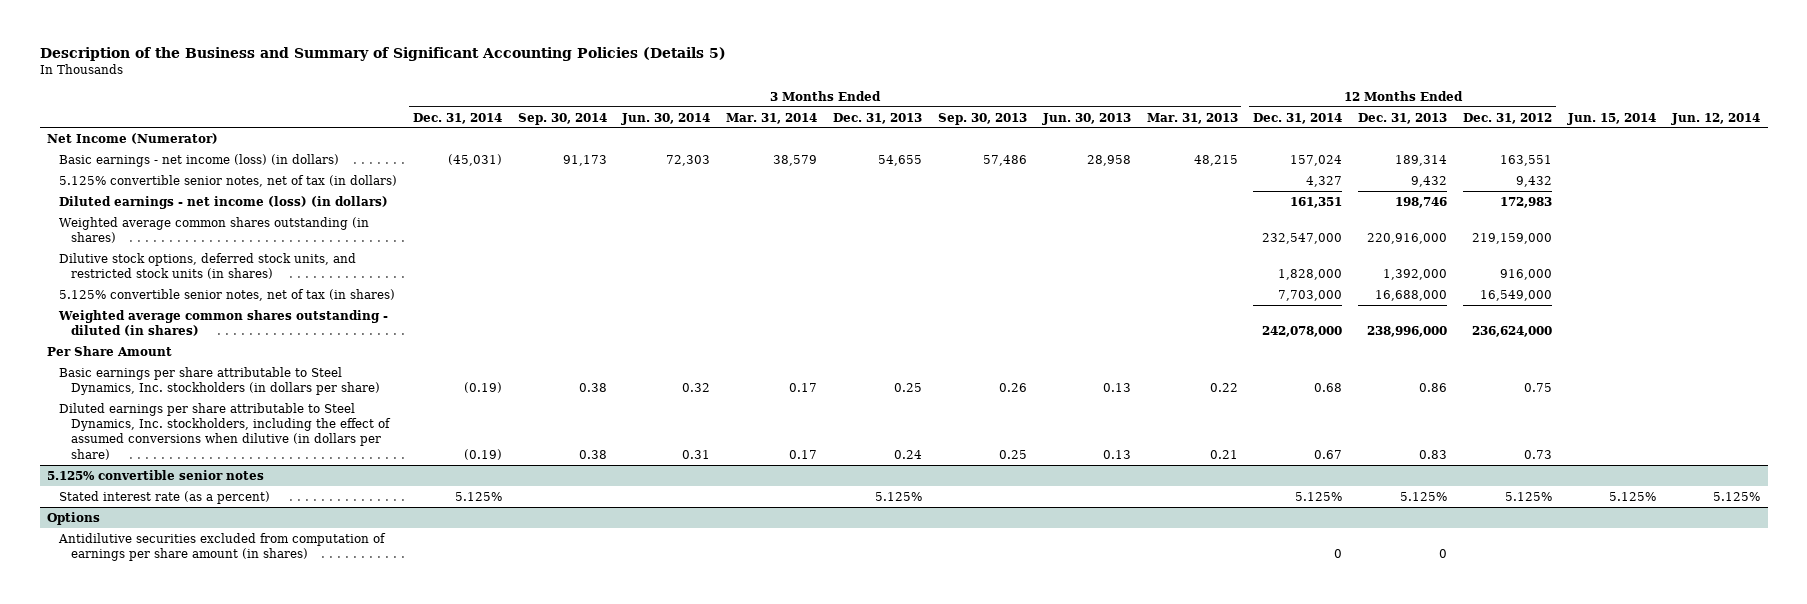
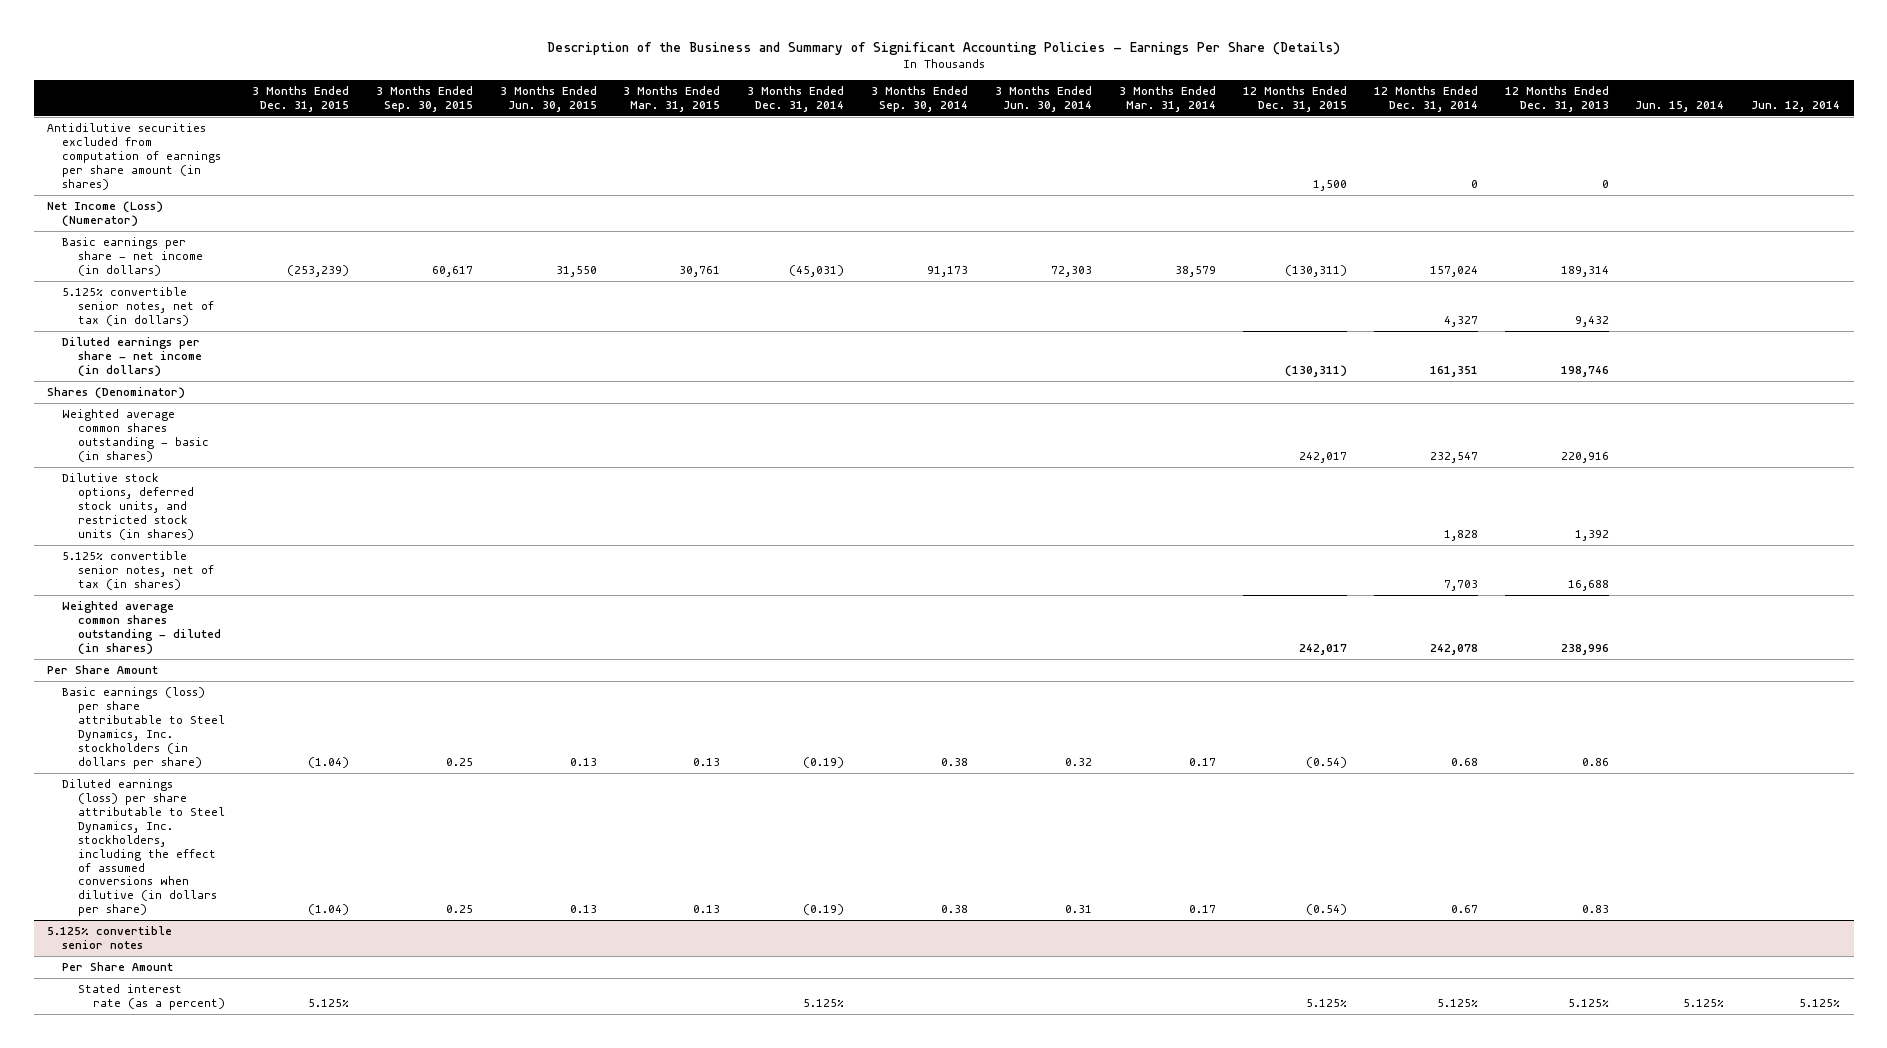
[39,47,726,62] Description of the Business and Summary of Significant Accounting Policies (Details 5) -> [546,41,1340,55] Description of the Business and Summary of Significant Accounting Policies - Earnings Per Share (Details)
[833,112,923,124] Dec. 31, 2013 -> none
[937,112,1027,125] Sep. 30, 2013 -> none
[1041,112,1131,125] Jun. 30, 2013 -> none
[1146,112,1238,124] Mar. 31, 2013 -> none
[1462,112,1552,124] Dec. 31, 2012 -> none
none -> [251,85,349,112] 3 Months Ended Dec. 31, 2015
none -> [375,85,473,112] 3 Months Ended Sep. 30, 2015
none -> [499,85,597,112] 3 Months Ended Jun. 30, 2015
none -> [623,85,721,112] 3 Months Ended Mar. 31, 2015
none -> [1242,85,1347,112] 12 Months Ended Dec. 31, 2015
none -> [46,123,222,190] Antidilutive securities excluded from computation of earnings per share amount (in shares)
[47,132,219,144] Net Income (Numerator) -> [46,201,163,227] Net Income (Loss) (Numerator)
[59,153,340,167] Basic earnings - net income (loss) (in dollars) -> [62,237,203,276] Basic earnings per share - net income (in dollars)
[59,195,389,209] Diluted earnings - net income (loss) (in dollars) -> [62,337,202,377] Diluted earnings per share - net income (in dollars)
none -> [46,387,185,400] Shares (Denominator)
[59,216,370,244] Weighted average common shares outstanding (in shares) -> [62,409,209,462] Weighted average common shares outstanding - basic (in shares)
[1262,233,1343,245] 232,547,000 -> [1429,451,1478,463] 232,547
[1367,233,1448,245] 220,916,000 -> [1560,451,1609,463] 220,916
[1278,269,1343,281] 1,828,000 -> [1443,529,1478,541] 1,828
[1383,269,1448,281] 1,392,000 -> [1574,529,1609,541] 1,392
[1278,289,1343,301] 7,703,000 -> [1443,579,1478,591] 7,703
[1375,289,1448,301] 16,688,000 -> [1567,579,1609,591] 16,688
[1262,326,1343,338] 242,078,000 -> [1429,643,1478,655] 242,078
[1367,326,1448,338] 238,996,000 -> [1560,643,1609,655] 238,996
[59,366,380,396] Basic earnings per share attributable to Steel Dynamics, Inc. stockholders (in dollars per share) -> [62,687,225,769] Basic earnings (loss) per share attributable to Steel Dynamics, Inc. stockholders (in dollars per share)
[59,402,391,460] Diluted earnings per share attributable to Steel Dynamics, Inc. stockholders, including the effect of assumed conversions when dilutive (in dollars per share) -> [62,779,225,917] Diluted earnings (loss) per share attributable to Steel Dynamics, Inc. stockholders, including the effect of assumed conversions when dilutive (in dollars per share)
none -> [62,962,174,972] Per Share Amount
[47,511,101,525] Options -> none
[58,532,387,562] Antidilutive securities excluded from computation of earnings per share amount (in shares) -> none

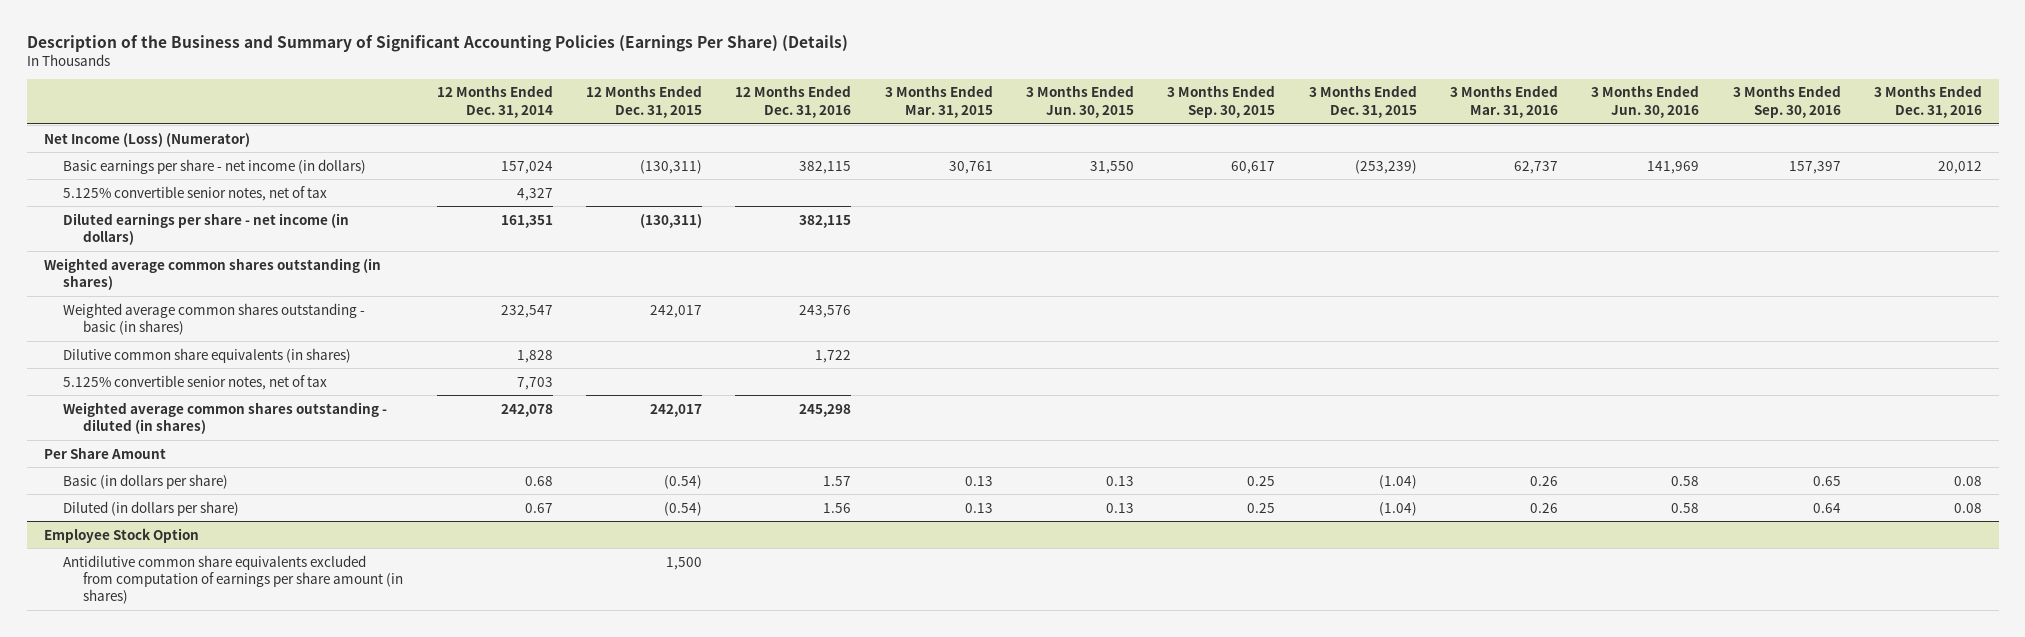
[546,41,1340,55] Description of the Business and Summary of Significant Accounting Policies - Earnings Per Share (Details) -> [26,34,848,52] Description of the Business and Summary of Significant Accounting Policies (Earnings Per Share) (Details)
[747,85,845,112] 3 Months Ended Dec. 31, 2014 -> none
[871,85,969,112] 3 Months Ended Sep. 30, 2014 -> none
[995,85,1093,112] 3 Months Ended Jun. 30, 2014 -> none
[1118,85,1216,112] 3 Months Ended Mar. 31, 2014 -> none
[1504,85,1609,112] 12 Months Ended Dec. 31, 2013 -> none
[1635,100,1725,112] Jun. 15, 2014 -> none
[1751,100,1841,112] Jun. 12, 2014 -> none
none -> [735,85,852,118] 12 Months Ended Dec. 31, 2016
none -> [1449,85,1558,118] 3 Months Ended Mar. 31, 2016
none -> [1591,85,1700,118] 3 Months Ended Jun. 30, 2016
none -> [1732,85,1841,118] 3 Months Ended Sep. 30, 2016
none -> [1873,85,1982,118] 3 Months Ended Dec. 31, 2016
[46,123,222,190] Antidilutive securities excluded from computation of earnings per share amount (in shares) -> none
[62,287,214,326] 5.125% convertible senior notes, net of tax (in dollars) -> [63,185,328,201] 5.125% convertible senior notes, net of tax
[46,387,185,400] Shares (Denominator) -> none
none -> [43,257,381,290] Weighted average common shares outstanding (in shares)
[62,473,194,540] Dilutive stock options, deferred stock units, and restricted stock units (in shares) -> [63,347,352,363] Dilutive common share equivalents (in shares)
[62,551,214,590] 5.125% convertible senior notes, net of tax (in shares) -> [63,374,328,390] 5.125% convertible senior notes, net of tax
[46,926,172,949] 5.125% convertible senior notes -> none
[62,962,174,972] Per Share Amount -> none
[77,984,225,1010] Stated interest rate (as a percent) -> none
[62,687,225,769] Basic earnings (loss) per share attributable to Steel Dynamics, Inc. stockholders (in dollars per share) -> [63,473,229,489] Basic (in dollars per share)
[62,779,225,917] Diluted earnings (loss) per share attributable to Steel Dynamics, Inc. stockholders, including the effect of assumed conversions when dilutive (in dollars per share) -> [63,500,240,516] Diluted (in dollars per share)
none -> [43,527,199,543] Employee Stock Option
none -> [63,554,404,605] Antidilutive common share equivalents excluded from computation of earnings per share amount (in shares)

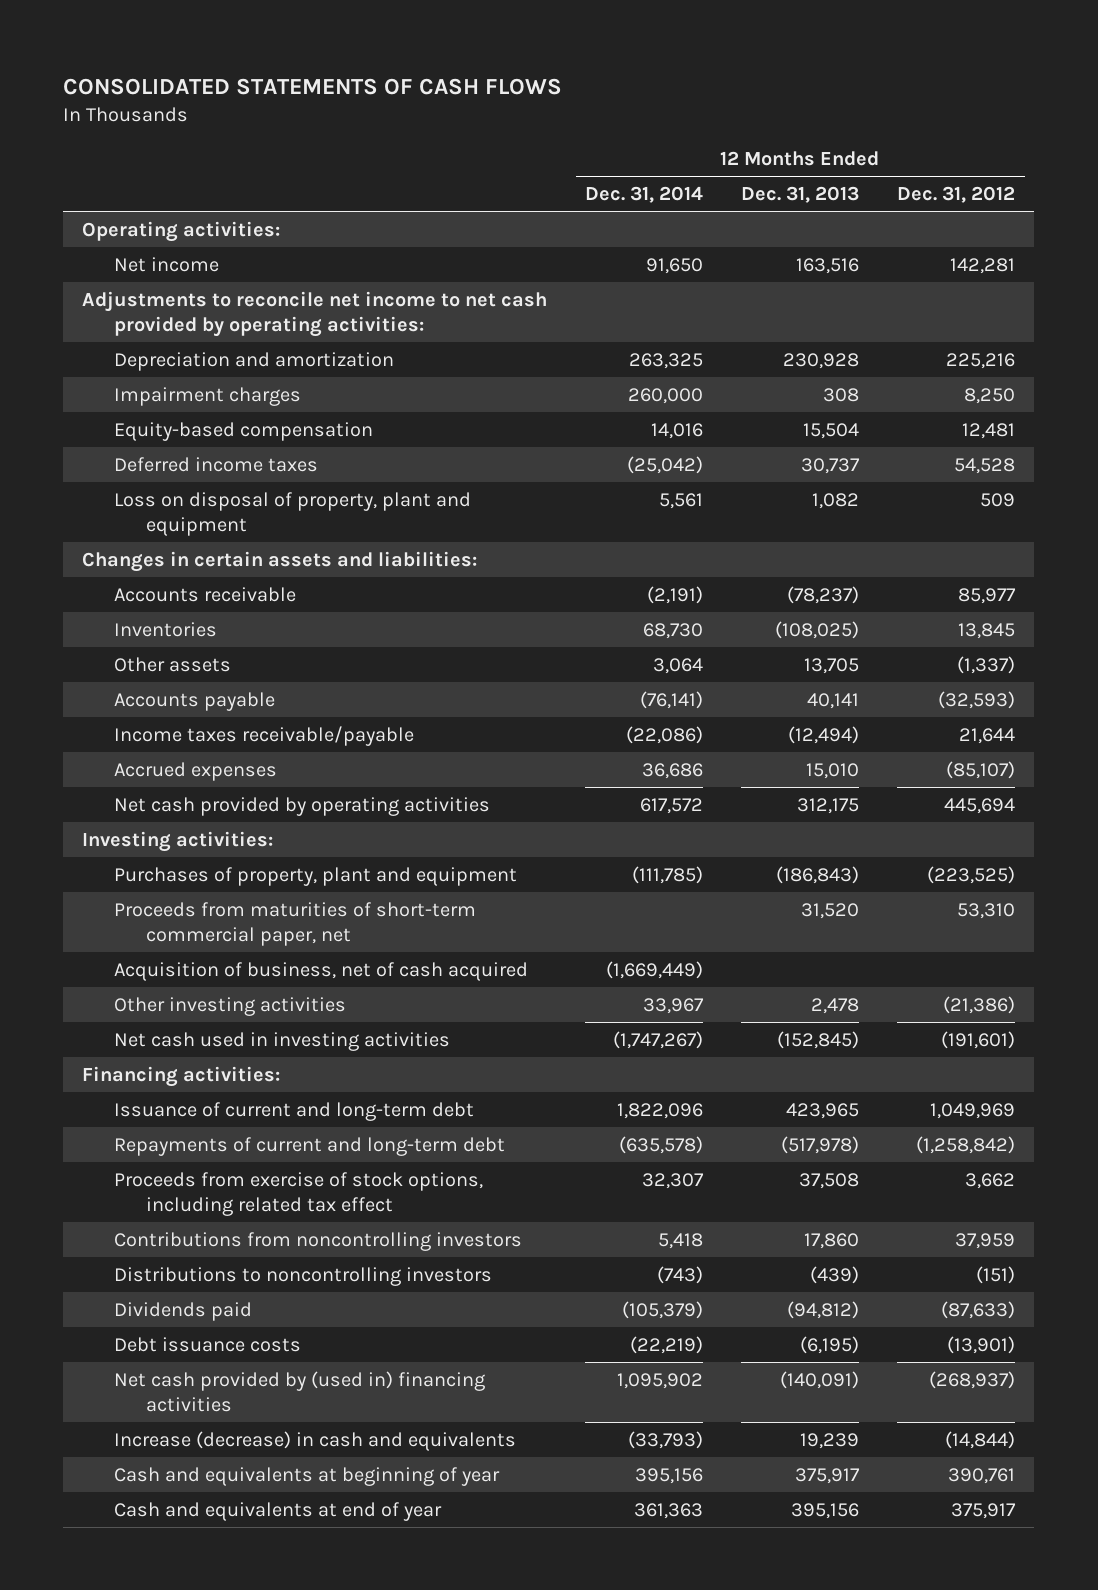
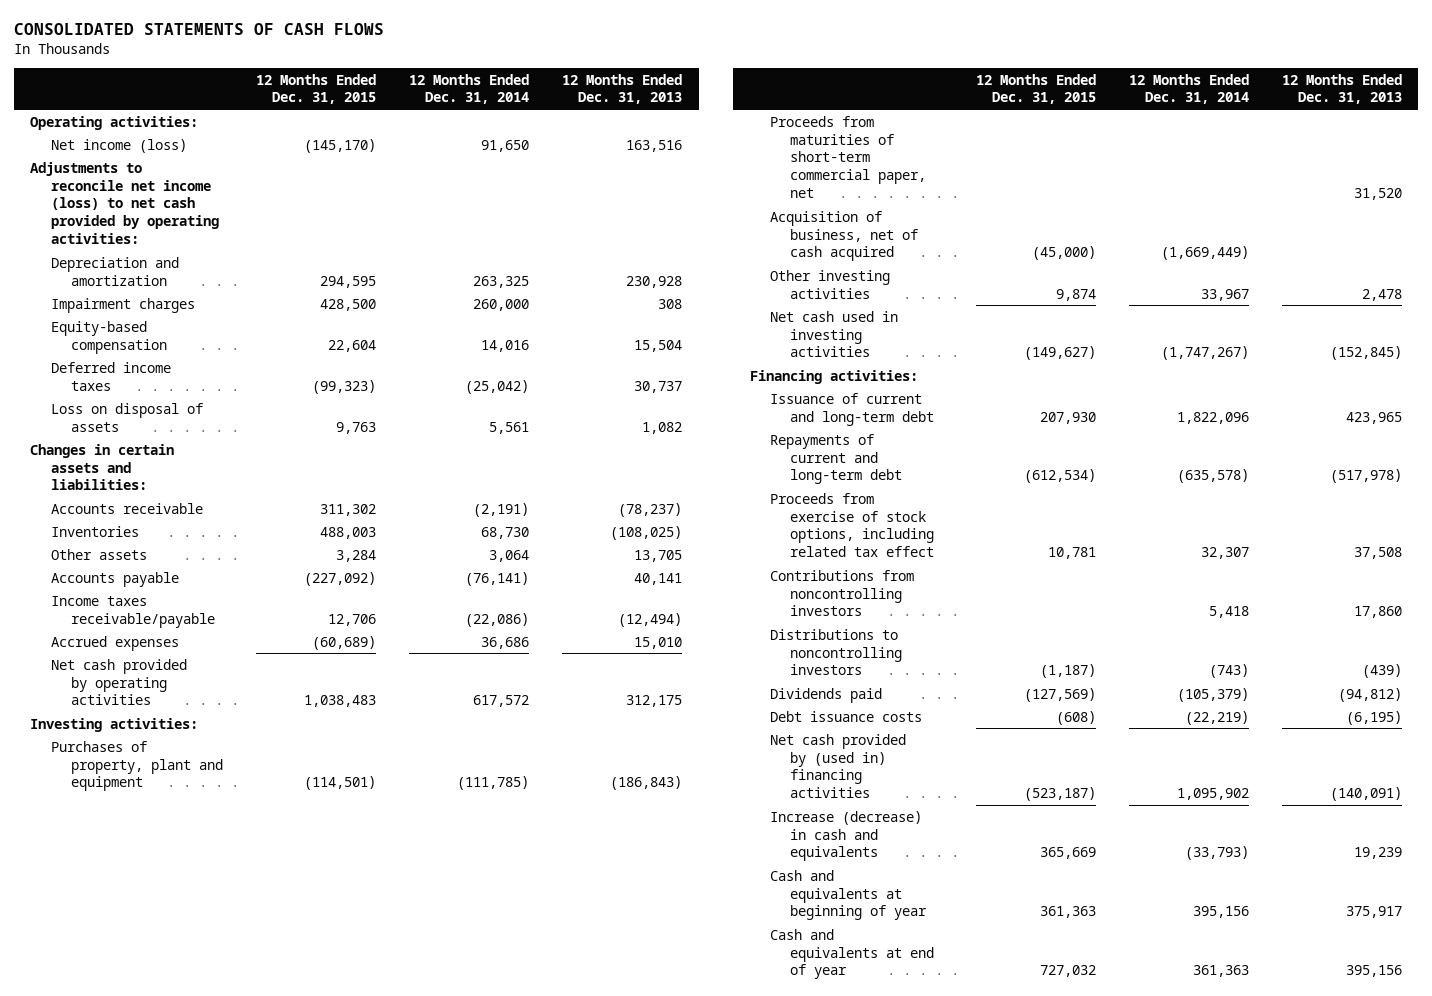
[897,186,1016,204] Dec. 31, 2012 -> none
none -> [255,73,376,105] 12 Months Ended Dec. 31, 2015
[114,256,220,272] Net income -> [50,138,187,153] Net income (loss)
[82,290,548,337] Adjustments to reconcile net income to net cash provided by operating activities: -> [30,161,219,245] Adjustments to reconcile net income (loss) to net cash provided by operating activities:
[114,491,472,536] Loss on disposal of property, plant and equipment -> [50,402,203,432] Loss on disposal of assets

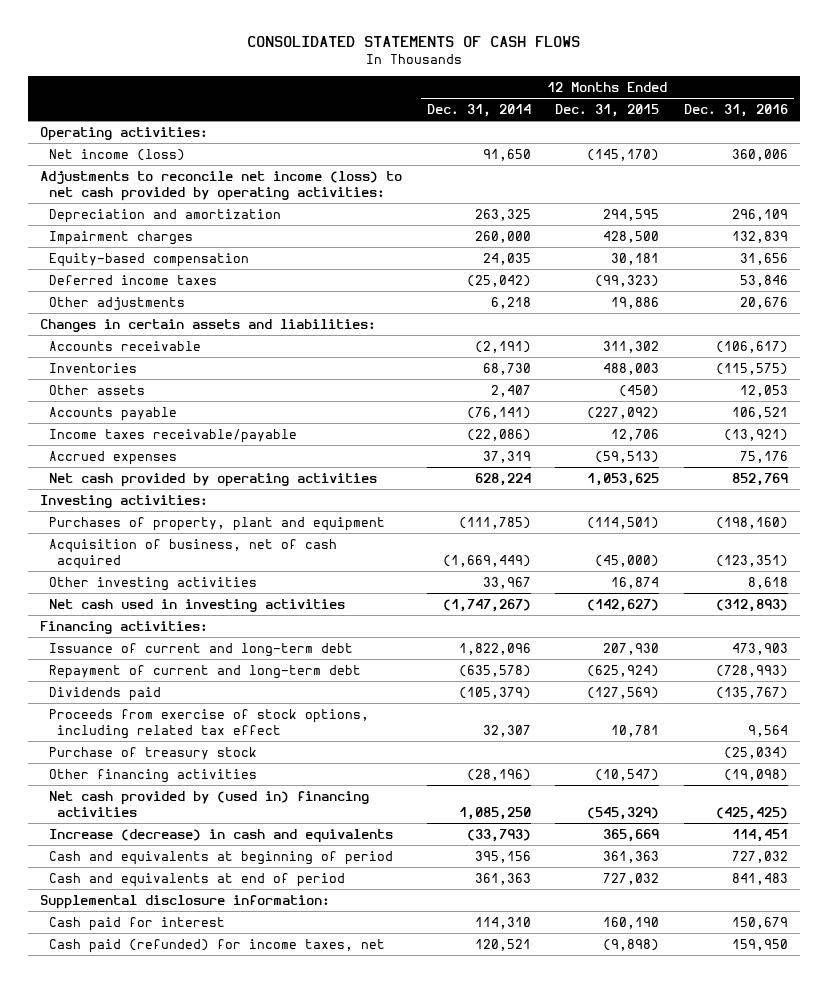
[562,73,683,105] 12 Months Ended Dec. 31, 2013 -> none
none -> [683,103,788,117] Dec. 31, 2016
[327,339,376,352] 22,604 -> [611,252,660,265] 30,181
[481,339,530,352] 14,016 -> [482,252,531,265] 24,035
[50,402,203,432] Loss on disposal of assets -> none
none -> [48,296,185,311] Other adjustments
[335,549,376,562] 3,284 -> [619,384,660,397] (450)
[489,549,530,562] 3,064 -> [490,384,531,397] 2,407
[311,635,376,650] (60,689) -> [595,450,660,463] (59,513)
[481,636,530,649] 36,686 -> [482,450,531,463] 37,319
[303,695,376,708] 1,038,483 -> [587,472,660,486] 1,053,625
[473,695,530,708] 617,572 -> [474,472,531,486] 628,224
[770,115,927,199] Proceeds from maturities of short-term commercial paper, net -> none
[1055,288,1096,301] 9,874 -> [611,576,660,589] 16,874
[1023,346,1096,361] (149,627) -> [587,598,660,612] (142,627)
[770,569,915,617] Contributions from noncontrolling investors -> none
[770,628,903,676] Distributions to noncontrolling investors -> none
[770,433,903,485] Repayments of current and long-term debt -> [48,664,361,679] Repayment of current and long-term debt
[1023,469,1096,484] (612,534) -> [587,664,660,677] (625,924)
[770,710,923,722] Debt issuance costs -> none
[770,492,935,558] Proceeds from exercise of stock options, including related tax effect -> [48,708,369,739] Proceeds from exercise of stock options, including related tax effect
none -> [48,746,257,760] Purchase of treasury stock
none -> [48,768,257,783] Other financing activities
[1023,787,1096,802] (523,187) -> [587,806,660,820] (545,329)
[1176,788,1249,801] 1,095,902 -> [458,806,531,820] 1,085,250
[770,869,928,921] Cash and equivalents at beginning of year -> [48,850,393,865] Cash and equivalents at beginning of period
[770,928,935,980] Cash and equivalents at end of year -> [48,872,345,887] Cash and equivalents at end of period
none -> [40,894,331,909] Supplemental disclosure information:
none -> [48,916,225,931] Cash paid for interest
none -> [48,938,385,953] Cash paid (refunded) for income taxes, net

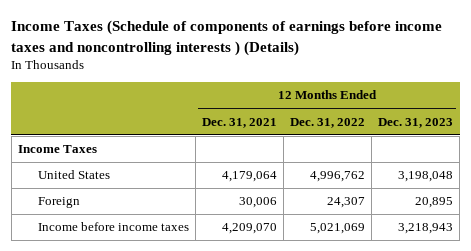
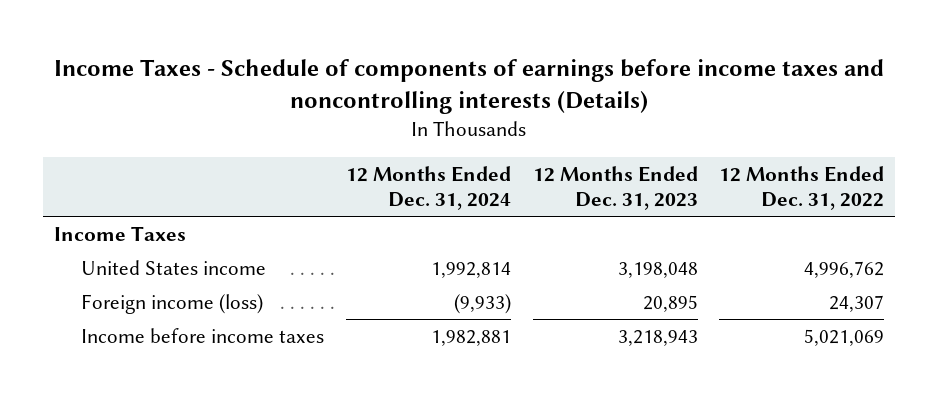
[11,20,443,56] Income Taxes (Schedule of components of earnings before income taxes and noncontrolling interests ) (Details) -> [54,58,885,115] Income Taxes - Schedule of components of earnings before income taxes and noncontrolling interests (Details)
[201,117,277,128] Dec. 31, 2021 -> none
none -> [345,166,511,211] 12 Months Ended Dec. 31, 2024
[37,170,110,180] United States -> [81,260,267,276] United States income
[37,197,80,209] Foreign -> [81,294,264,315] Foreign income (loss)

